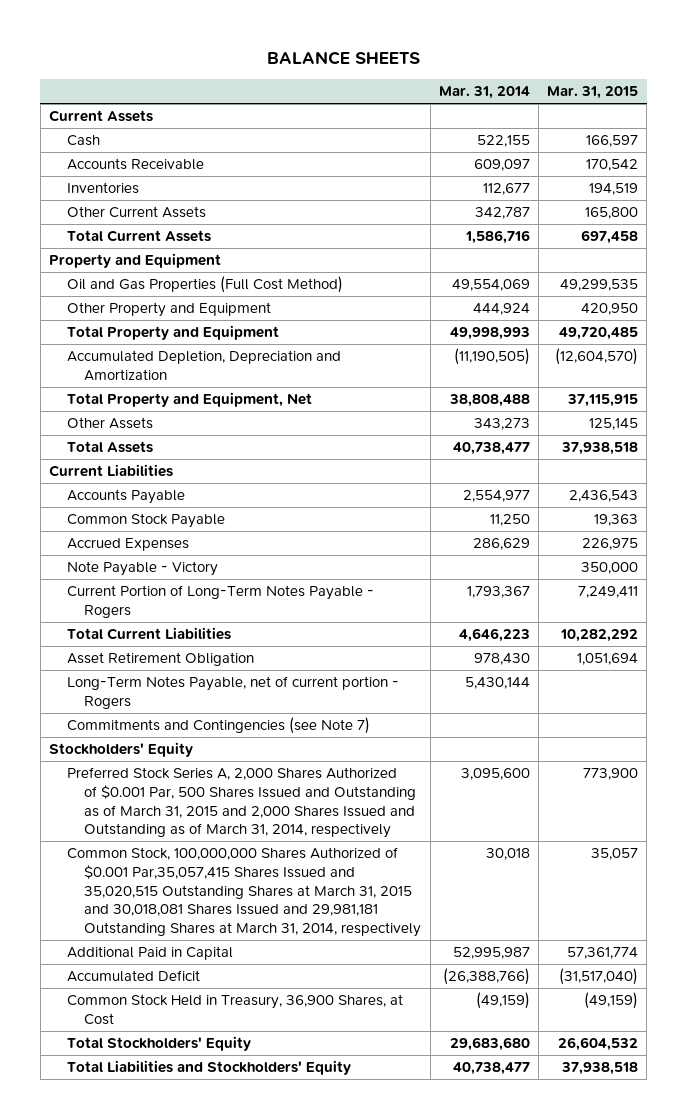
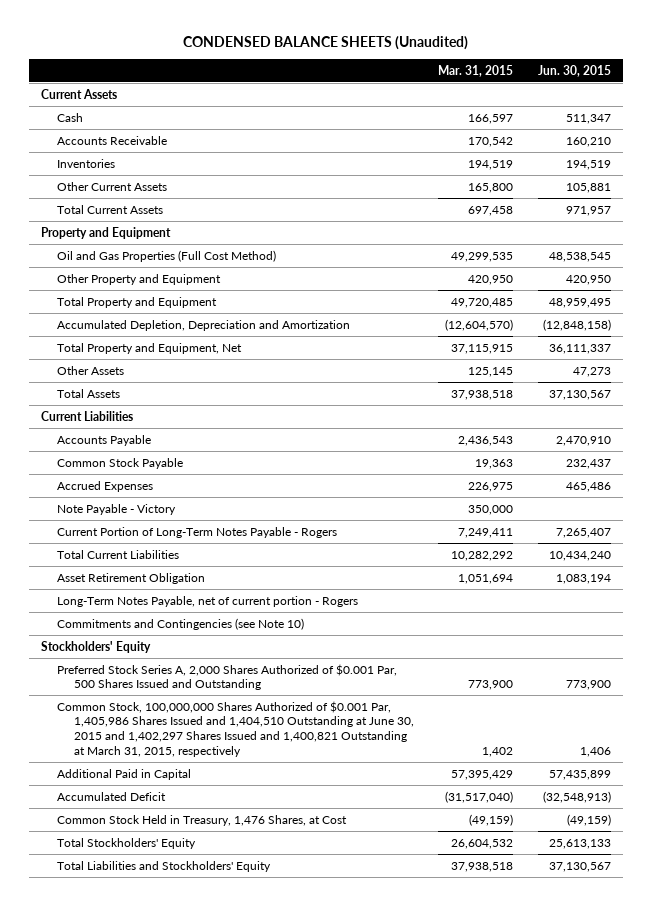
[266,50,420,65] BALANCE SHEETS -> [182,36,468,51] CONDENSED BALANCE SHEETS (Unaudited)
[438,86,530,100] Mar. 31, 2014 -> none
none -> [537,65,611,78] Jun. 30, 2015
[66,717,370,735] Commitments and Contingencies (see Note 7) -> [57,617,305,630] Commitments and Contingencies (see Note 10)
[66,767,417,839] Preferred Stock Series A, 2,000 Shares Authorized of $0.001 Par, 500 Shares Issued and Outstanding as of March 31, 2015 and 2,000 Shares Issued and Outstanding as of March 31, 2014, respectively -> [57,663,398,691] Preferred Stock Series A, 2,000 Shares Authorized of $0.001 Par, 500 Shares Issued and Outstanding
[66,847,422,937] Common Stock, 100,000,000 Shares Authorized of $0.001 Par,35,057,415 Shares Issued and 35,020,515 Outstanding Shares at March 31, 2015 and 30,018,081 Shares Issued and 29,981,181 Outstanding Shares at March 31, 2014, respectively -> [57,700,415,758] Common Stock, 100,000,000 Shares Authorized of $0.001 Par, 1,405,986 Shares Issued and 1,404,510 Outstanding at June 30, 2015 and 1,402,297 Shares Issued and 1,400,821 Outstanding at March 31, 2015, respectively
[591,848,639,861] 35,057 -> [482,747,514,758] 1,402
[567,947,639,960] 57,361,774 -> [451,769,514,780] 57,395,429
[66,994,403,1025] Common Stock Held in Treasury, 36,900 Shares, at Cost -> [57,814,348,826] Common Stock Held in Treasury, 1,476 Shares, at Cost

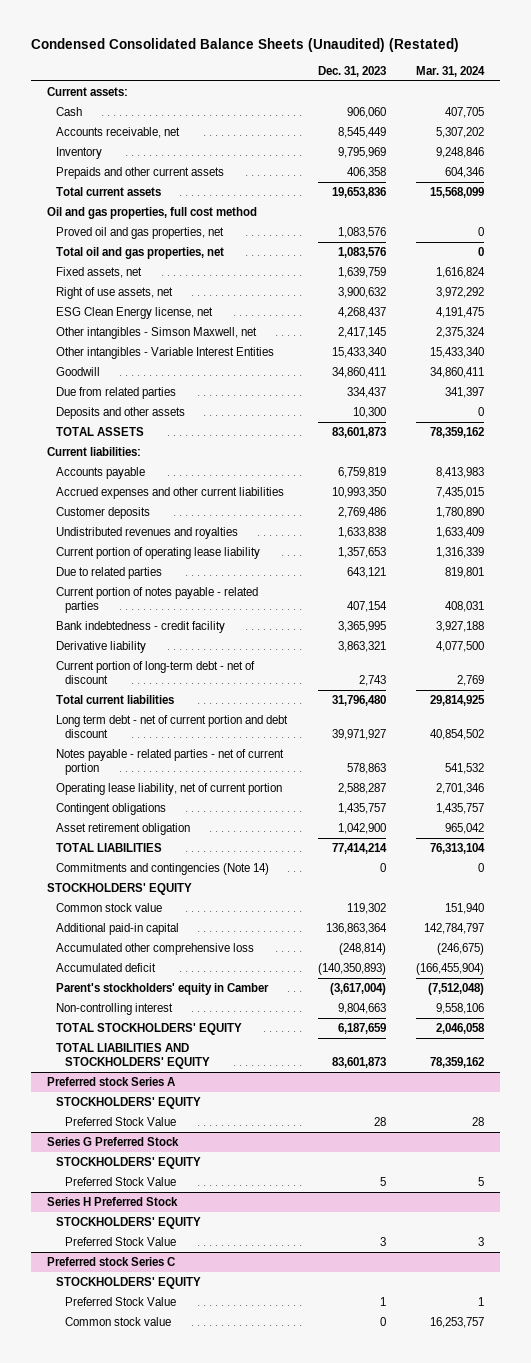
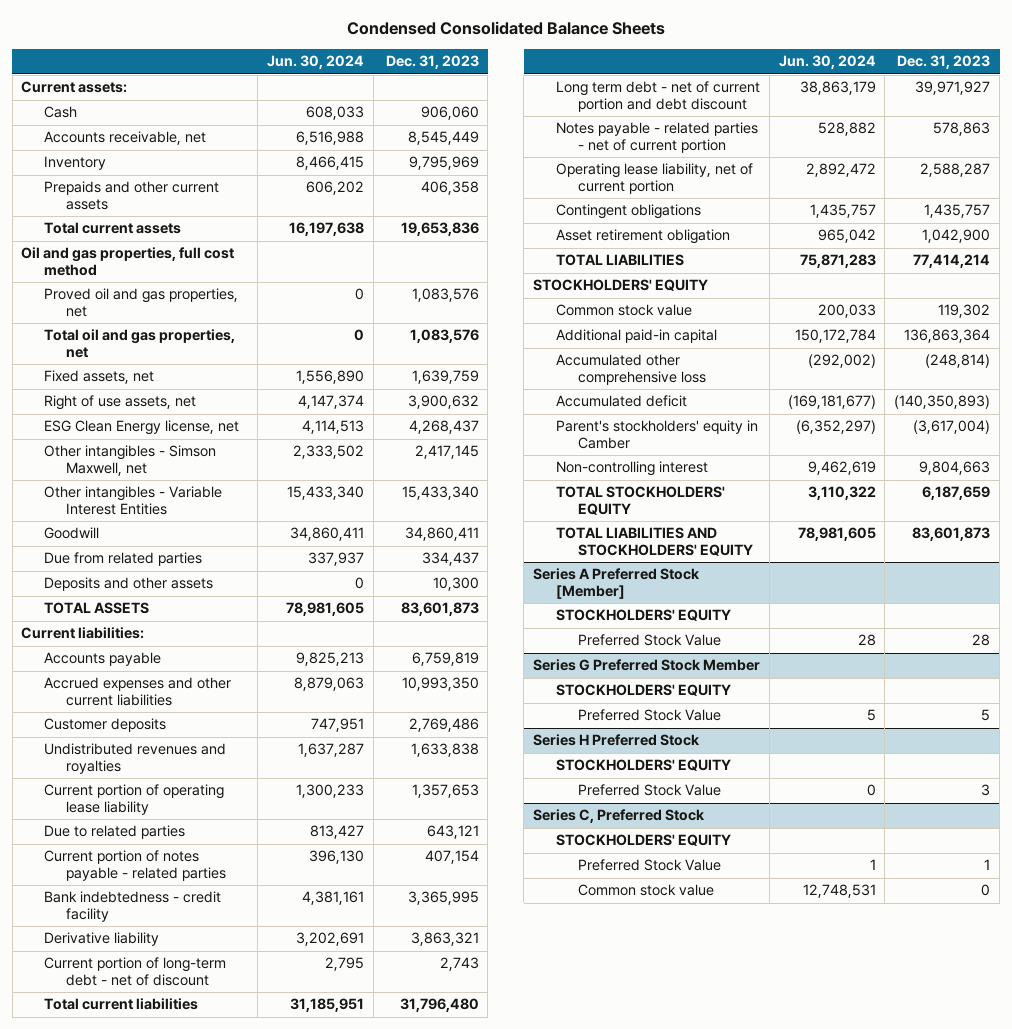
[31,38,460,53] Condensed Consolidated Balance Sheets (Unaudited) (Restated) -> [346,21,665,36] Condensed Consolidated Balance Sheets
[416,65,486,77] Mar. 31, 2024 -> none
none -> [267,55,365,70] Jun. 30, 2024
[55,862,269,875] Commitments and contingencies (Note 14) -> none
[46,1076,175,1086] Preferred stock Series A -> [533,568,701,599] Series A Preferred Stock [Member]
[46,1136,179,1146] Series G Preferred Stock -> [533,659,761,672] Series G Preferred Stock Member
[46,1256,175,1266] Preferred stock Series C -> [533,809,706,824] Series C, Preferred Stock

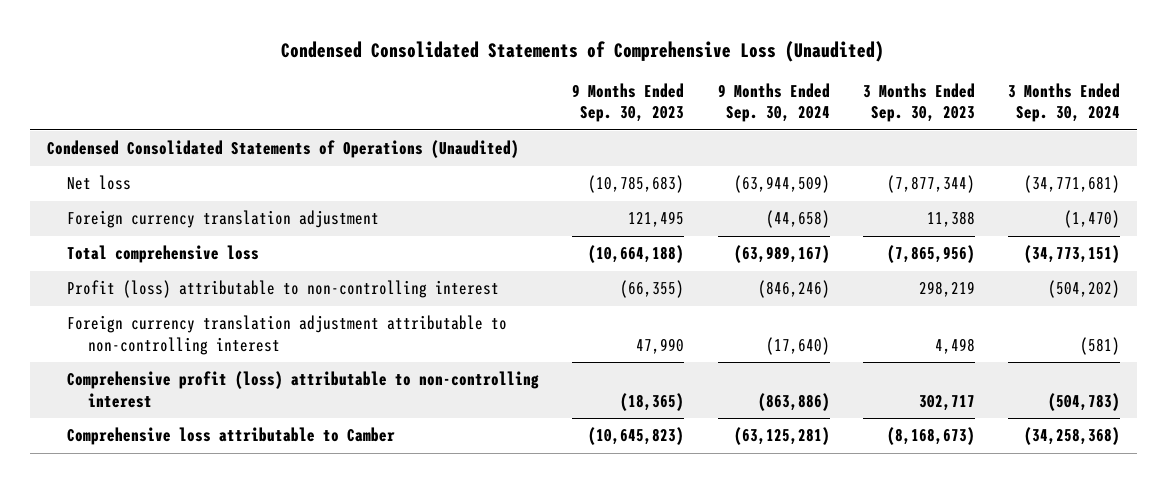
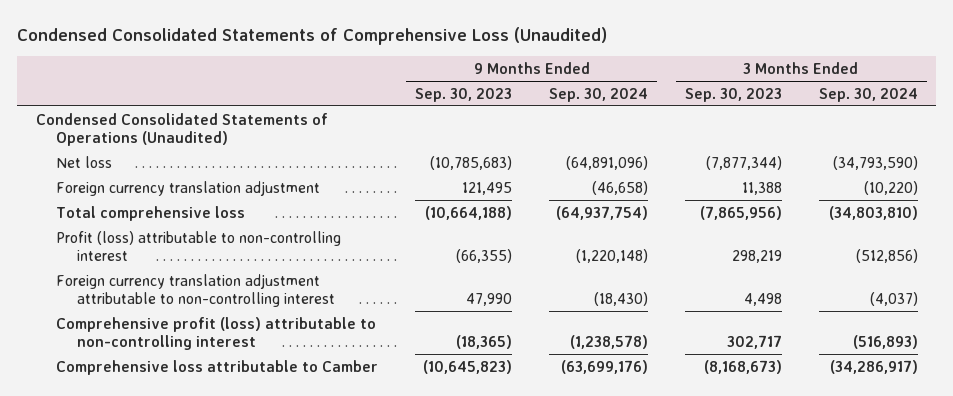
[733,175,830,194] (63,944,509) -> [566,155,649,170] (64,891,096)
[1024,175,1121,194] (34,771,681) -> [832,155,918,170] (34,793,590)
[765,210,830,229] (44,658) -> [592,180,649,195] (46,658)
[1064,210,1121,229] (1,470) -> [863,180,918,195] (10,220)
[733,245,830,264] (63,989,167) -> [556,205,649,220] (64,937,754)
[1024,245,1121,264] (34,773,151) -> [828,205,918,220] (34,803,810)
[757,280,830,299] (846,246) -> [576,248,649,263] (1,220,148)
[1048,280,1121,299] (504,202) -> [855,248,918,263] (512,856)
[765,336,830,355] (17,640) -> [594,291,649,306] (18,430)
[1080,336,1121,355] (581) -> [869,291,918,306] (4,037)
[757,392,830,411] (863,886) -> [570,334,649,349] (1,238,578)
[1048,392,1121,411] (504,783) -> [852,334,918,349] (516,893)
[733,427,830,446] (63,125,281) -> [561,359,649,374] (63,699,176)
[1024,427,1121,446] (34,258,368) -> [829,359,918,374] (34,286,917)

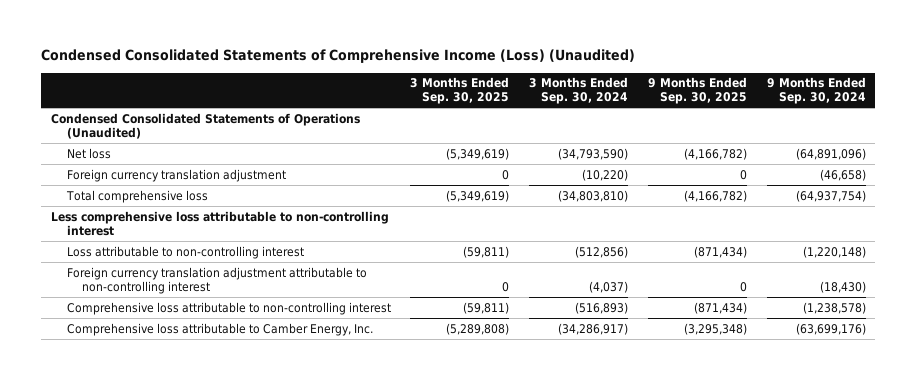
[17,26,608,45] Condensed Consolidated Statements of Comprehensive Loss (Unaudited) -> [41,49,636,64] Condensed Consolidated Statements of Comprehensive Income (Loss) (Unaudited)
[415,87,513,102] Sep. 30, 2023 -> none
[684,87,782,102] Sep. 30, 2023 -> none
none -> [410,77,510,105] 3 Months Ended Sep. 30, 2025
none -> [647,77,747,105] 9 Months Ended Sep. 30, 2025
none -> [51,210,390,236] Less comprehensive loss attributable to non-controlling interest
[56,230,342,261] Profit (loss) attributable to non-controlling interest -> [66,245,304,259] Loss attributable to non-controlling interest
[56,316,377,350] Comprehensive profit (loss) attributable to non-controlling interest -> [66,301,391,315] Comprehensive loss attributable to non-controlling interest
[56,359,379,375] Comprehensive loss attributable to Camber -> [66,322,373,336] Comprehensive loss attributable to Camber Energy, Inc.

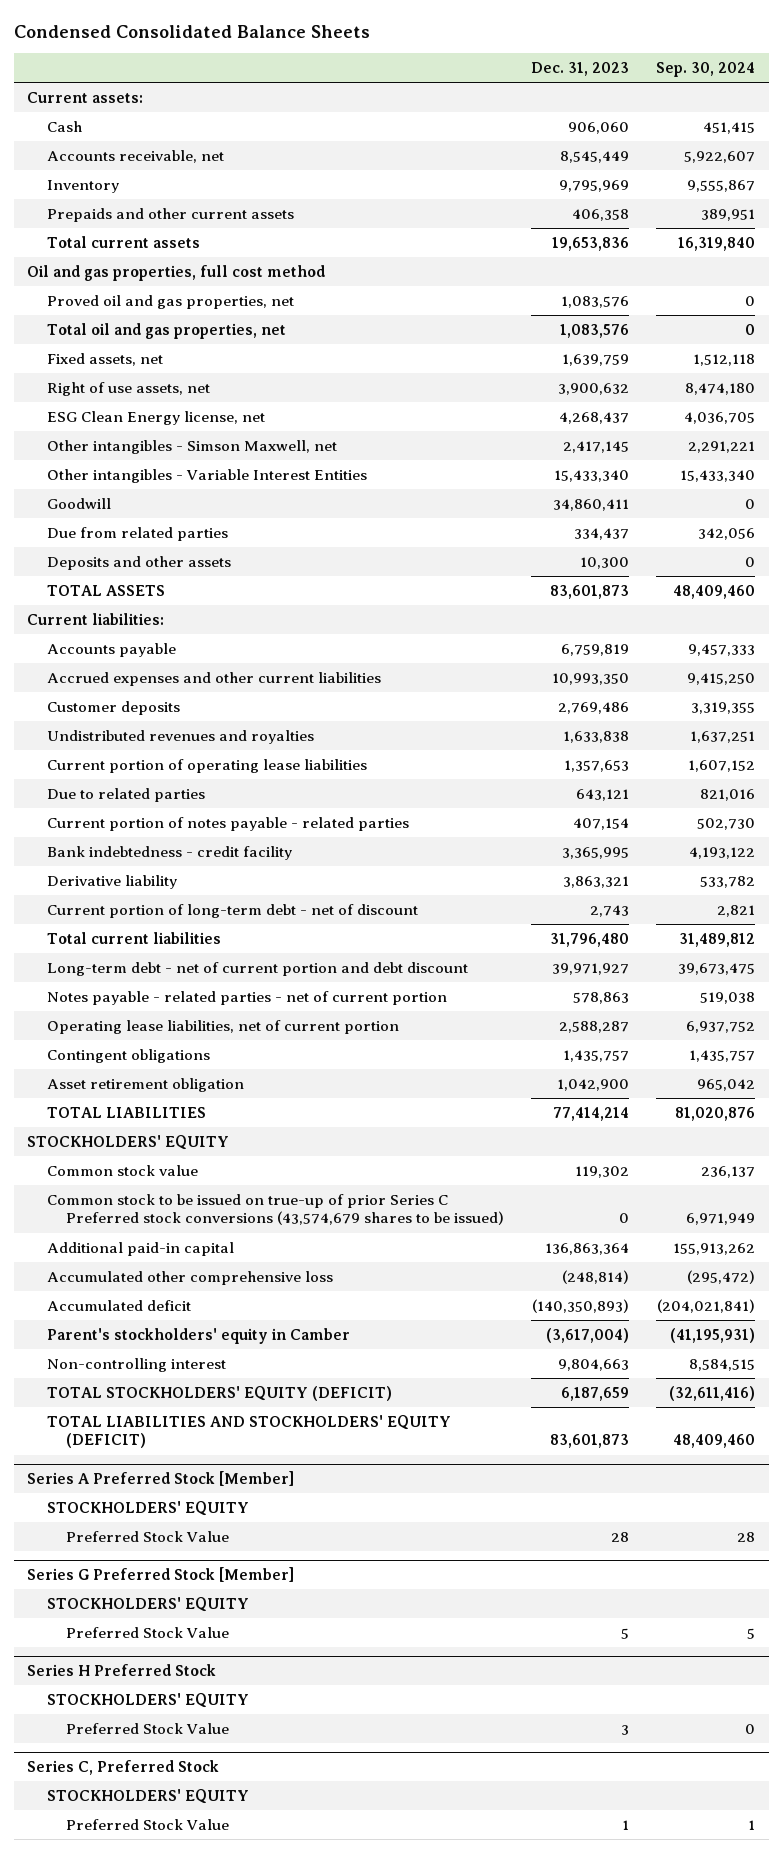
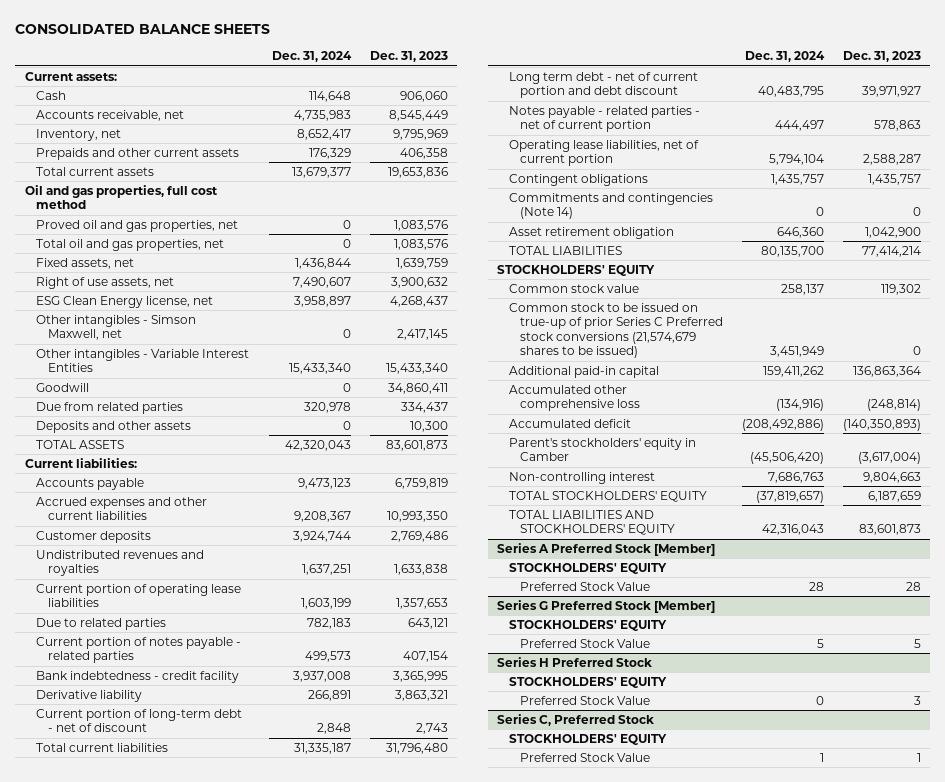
[13,24,370,38] Condensed Consolidated Balance Sheets -> [15,24,271,35] CONSOLIDATED BALANCE SHEETS
[656,62,756,78] Sep. 30, 2024 -> none
none -> [272,51,353,63] Dec. 31, 2024
[46,179,119,193] Inventory -> [36,128,122,141] Inventory, net
[46,961,468,976] Long-term debt - net of current portion and debt discount -> [508,71,698,99] Long term debt - net of current portion and debt discount
none -> [508,192,713,220] Commitments and contingencies (Note 14)
[46,1193,505,1226] Common stock to be issued on true-up of prior Series C Preferred stock conversions (43,574,679 shares to be issued) -> [508,302,724,359] Common stock to be issued on true-up of prior Series C Preferred stock conversions (21,574,679 shares to be issued)
[46,1385,392,1401] TOTAL STOCKHOLDERS' EQUITY (DEFICIT) -> [508,490,707,502] TOTAL STOCKHOLDERS' EQUITY
[46,1414,451,1449] TOTAL LIABILITIES AND STOCKHOLDERS' EQUITY (DEFICIT) -> [508,509,676,536] TOTAL LIABILITIES AND STOCKHOLDERS' EQUITY

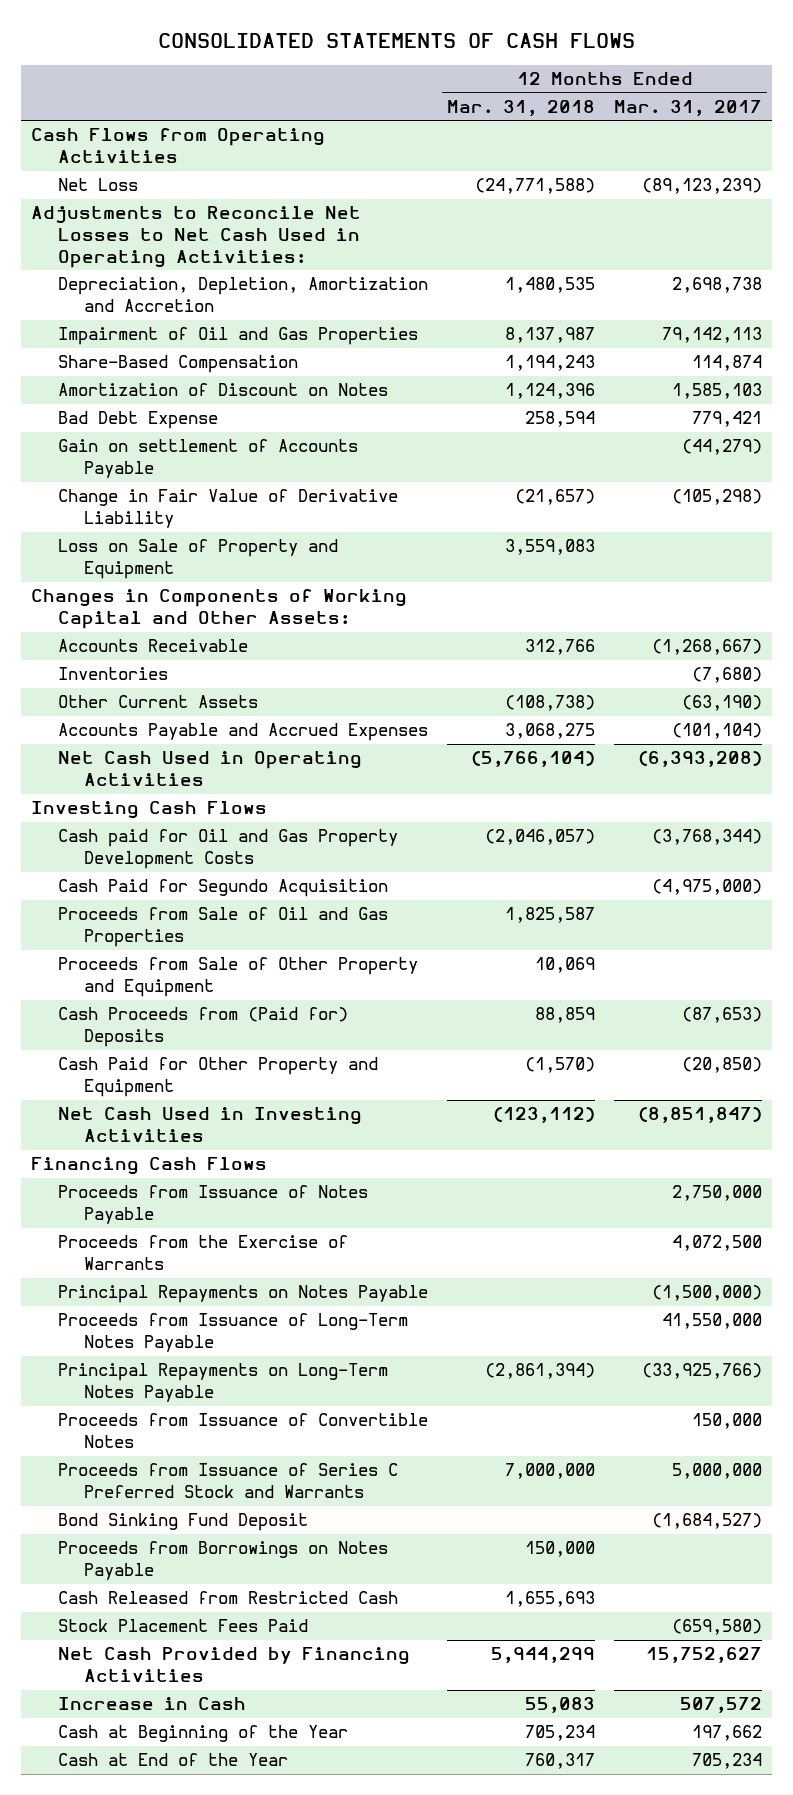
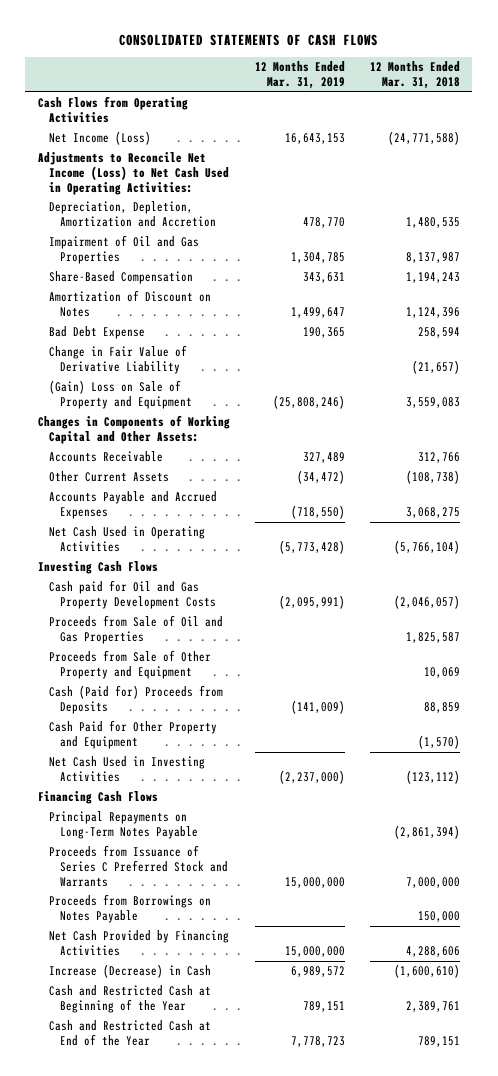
[614,99,763,116] Mar. 31, 2017 -> none
none -> [254,61,345,90] 12 Months Ended Mar. 31, 2019
[57,178,138,192] Net Loss -> [49,131,152,146] Net Income (Loss)
[31,206,362,268] Adjustments to Reconcile Net Losses to Net Cash Used in Operating Activities: -> [37,152,230,195] Adjustments to Reconcile Net Income (Loss) to Net Cash Used in Operating Activities:
[57,439,358,479] Gain on settlement of Accounts Payable -> none
[57,539,338,580] Loss on Sale of Property and Equipment -> [49,380,193,410] (Gain) Loss on Sale of Property and Equipment
[57,667,168,681] Inventories -> none
[57,879,388,898] Cash Paid for Segundo Acquisition -> none
[57,1007,348,1048] Cash Proceeds from (Paid for) Deposits -> [49,685,224,715] Cash (Paid for) Proceeds from Deposits
[57,1185,368,1225] Proceeds from Issuance of Notes Payable -> none
[57,1235,348,1271] Proceeds from the Exercise of Warrants -> none
[57,1285,428,1304] Principal Repayments on Notes Payable -> none
[57,1313,408,1353] Proceeds from Issuance of Long-Term Notes Payable -> none
[57,1413,428,1449] Proceeds from Issuance of Convertible Notes -> none
[57,1513,308,1532] Bond Sinking Fund Deposit -> none
[57,1591,398,1605] Cash Released from Restricted Cash -> none
[57,1619,308,1633] Stock Placement Fees Paid -> none
[490,1647,595,1664] 5,944,299 -> [405,946,460,958] 4,288,606
[57,1697,246,1711] Increase in Cash -> [49,964,212,979] Increase (Decrease) in Cash
[524,1697,595,1714] 55,083 -> [393,964,460,979] (1,600,610)
[57,1725,348,1743] Cash at Beginning of the Year -> [49,985,212,1014] Cash and Restricted Cash at Beginning of the Year
[524,1725,595,1742] 705,234 -> [405,1001,460,1013] 2,389,761
[57,1753,288,1767] Cash at End of the Year -> [49,1020,212,1047] Cash and Restricted Cash at End of the Year
[524,1753,595,1770] 760,317 -> [417,1036,460,1048] 789,151

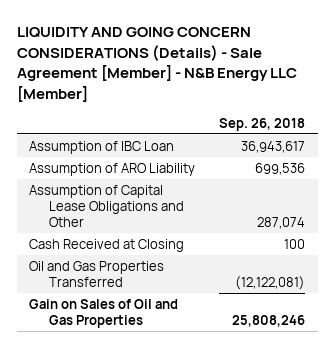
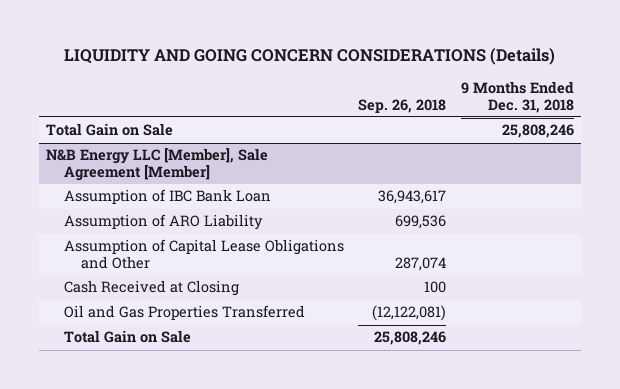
[16,27,297,102] LIQUIDITY AND GOING CONCERN CONSIDERATIONS (Details) - Sale Agreement [Member] - N&B Energy LLC [Member] -> [63,48,555,66] LIQUIDITY AND GOING CONCERN CONSIDERATIONS (Details)
none -> [460,80,574,113] 9 Months Ended Dec. 31, 2018
none -> [46,123,174,137] Total Gain on Sale
none -> [46,148,269,182] N&B Energy LLC [Member], Sale Agreement [Member]
[29,140,175,154] Assumption of IBC Loan -> [63,189,271,205] Assumption of IBC Bank Loan
[29,298,179,328] Gain on Sales of Oil and Gas Properties -> [63,330,191,344] Total Gain on Sale

